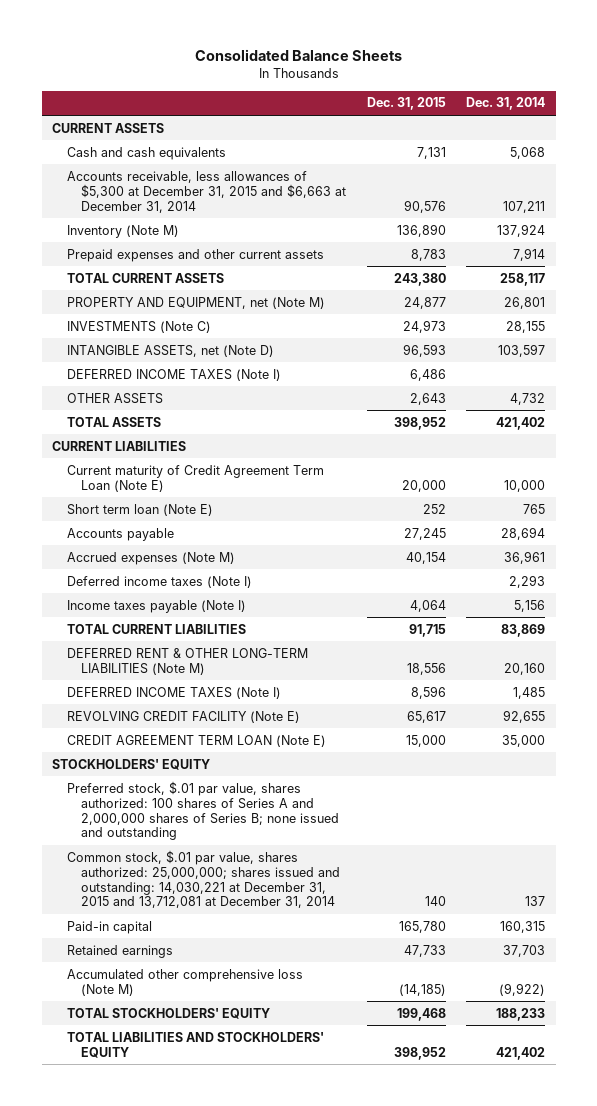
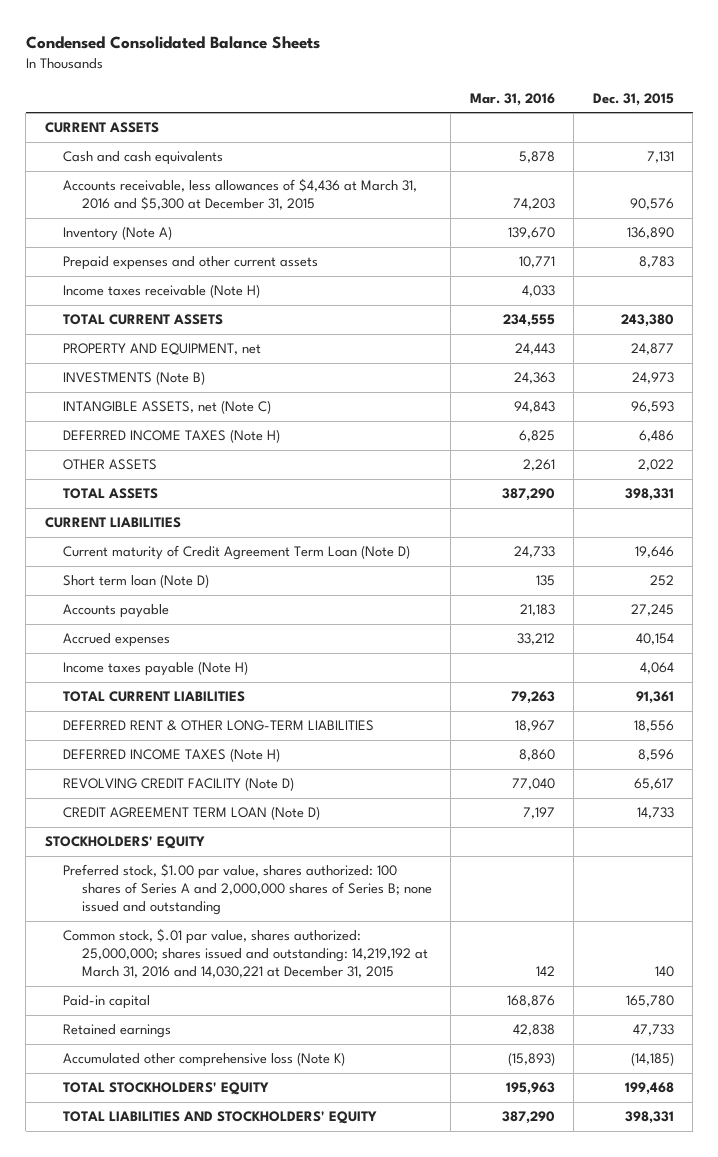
[194,49,402,62] Consolidated Balance Sheets -> [25,36,320,50] Condensed Consolidated Balance Sheets
[466,97,546,111] Dec. 31, 2014 -> none
none -> [469,92,555,106] Mar. 31, 2016
[66,170,347,213] Accounts receivable, less allowances of $5,300 at December 31, 2015 and $6,663 at December 31, 2014 -> [63,178,418,211] Accounts receivable, less allowances of $4,436 at March 31, 2016 and $5,300 at December 31, 2015
[66,224,179,238] Inventory (Note M) -> [63,226,173,242] Inventory (Note A)
none -> [63,284,261,299] Income taxes receivable (Note H)
[66,296,325,309] PROPERTY AND EQUIPMENT, net (Note M) -> [63,343,262,356] PROPERTY AND EQUIPMENT, net
[66,320,211,333] INVESTMENTS (Note C) -> [63,371,206,386] INVESTMENTS (Note B)
[66,344,274,357] INTANGIBLE ASSETS, net (Note D) -> [63,400,272,415] INTANGIBLE ASSETS, net (Note C)
[66,368,281,381] DEFERRED INCOME TAXES (Note I) -> [63,429,281,444] DEFERRED INCOME TAXES (Note H)
[409,392,446,405] 2,643 -> [637,459,674,472] 2,022
[393,416,446,430] 398,952 -> [624,488,674,502] 398,331
[66,464,324,492] Current maturity of Credit Agreement Term Loan (Note E) -> [63,545,411,561] Current maturity of Credit Agreement Term Loan (Note D)
[401,479,446,492] 20,000 -> [634,546,674,559] 19,646
[66,503,213,516] Short term loan (Note E) -> [63,574,210,589] Short term loan (Note D)
[66,575,252,588] Deferred income taxes (Note I) -> none
[66,551,235,565] Accrued expenses (Note M) -> [63,633,171,648] Accrued expenses
[66,599,246,613] Income taxes payable (Note I) -> [63,661,249,677] Income taxes payable (Note H)
[408,623,446,637] 91,715 -> [635,691,674,705] 91,361
[66,647,308,675] DEFERRED RENT & OTHER LONG-TERM LIABILITIES (Note M) -> [63,720,375,732] DEFERRED RENT & OTHER LONG-TERM LIABILITIES
[66,686,281,699] DEFERRED INCOME TAXES (Note I) -> [63,748,281,763] DEFERRED INCOME TAXES (Note H)
[66,710,300,723] REVOLVING CREDIT FACILITY (Note E) -> [63,777,295,792] REVOLVING CREDIT FACILITY (Note D)
[66,734,326,747] CREDIT AGREEMENT TERM LOAN (Note E) -> [63,806,321,821] CREDIT AGREEMENT TERM LOAN (Note D)
[405,734,446,747] 15,000 -> [636,807,674,820] 14,733
[66,780,340,841] Preferred stock, $.01 par value, shares authorized: 100 shares of Series A and 2,000,000 shares of Series B; none issued and outstanding -> [63,863,432,916] Preferred stock, $1.00 par value, shares authorized: 100 shares of Series A and 2,000,000 shares of Series B; none issued and outstanding
[66,849,341,909] Common stock, $.01 par value, shares authorized: 25,000,000; shares issued and outstanding: 14,030,221 at December 31, 2015 and 13,712,081 at December 31, 2014 -> [63,928,428,979] Common stock, $.01 par value, shares authorized: 25,000,000; shares issued and outstanding: 14,219,192 at March 31, 2016 and 14,030,221 at December 31, 2015
[66,968,303,996] Accumulated other comprehensive loss (Note M) -> [63,1052,346,1068] Accumulated other comprehensive loss (Note K)
[393,1046,446,1060] 398,952 -> [624,1111,674,1125] 398,331

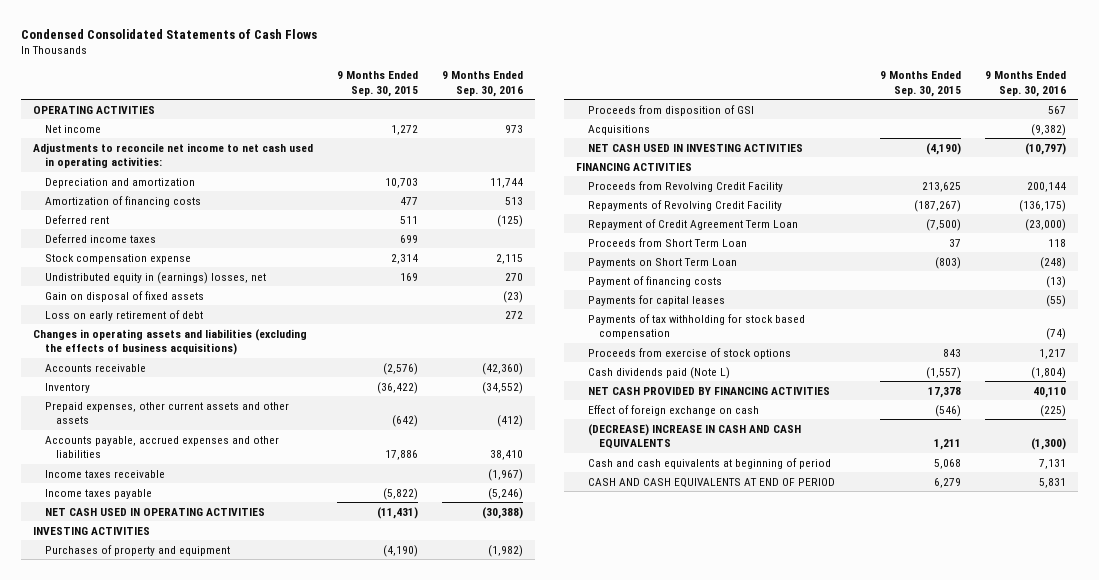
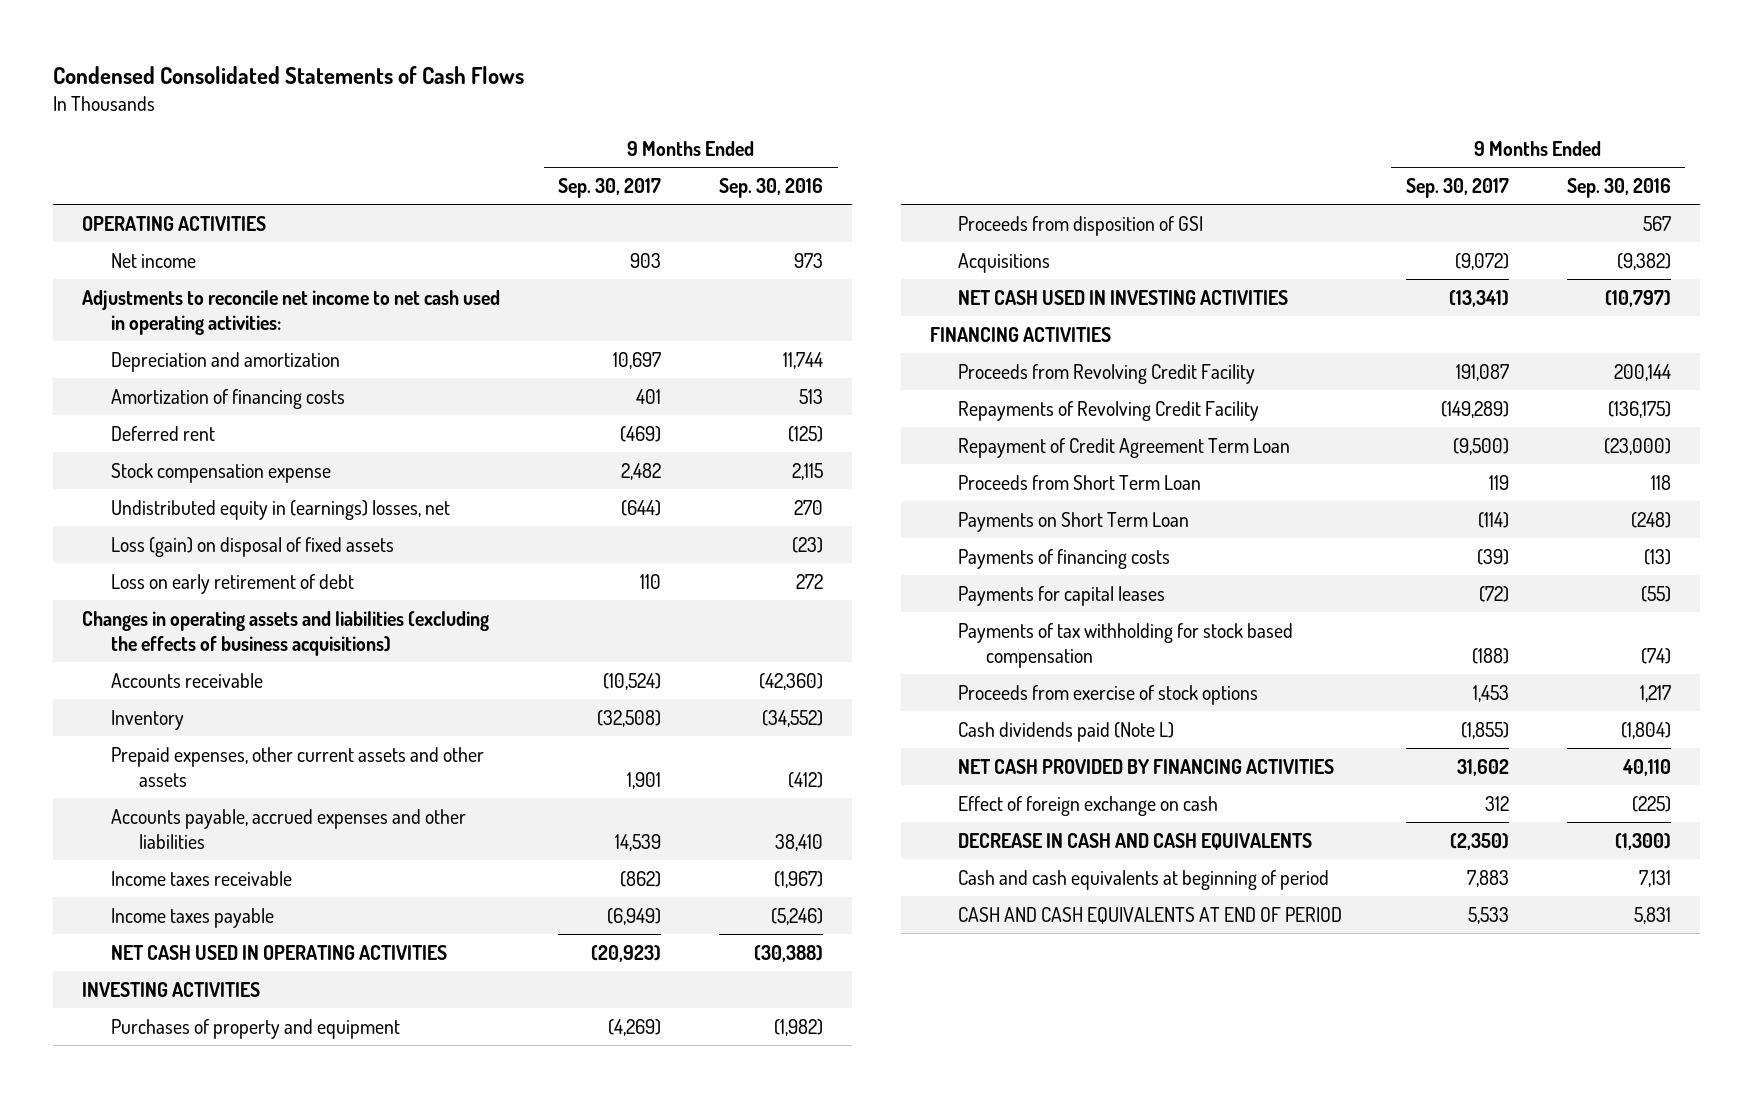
[337,70,419,97] 9 Months Ended Sep. 30, 2015 -> none
none -> [558,177,662,198] Sep. 30, 2017
[44,233,156,243] Deferred income taxes -> none
[44,290,204,302] Gain on disposal of fixed assets -> [110,536,394,557] Loss (gain) on disposal of fixed assets
[587,275,722,287] Payment of financing costs -> [958,548,1171,569] Payments of financing costs
[587,423,801,450] (DECREASE) INCREASE IN CASH AND CASH EQUIVALENTS -> [958,832,1313,850] DECREASE IN CASH AND CASH EQUIVALENTS

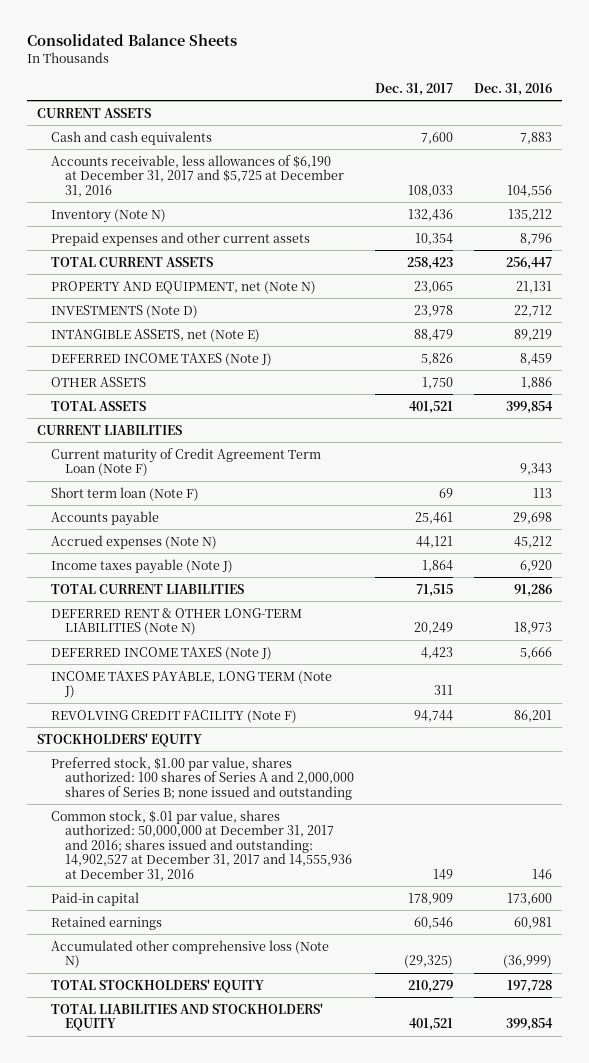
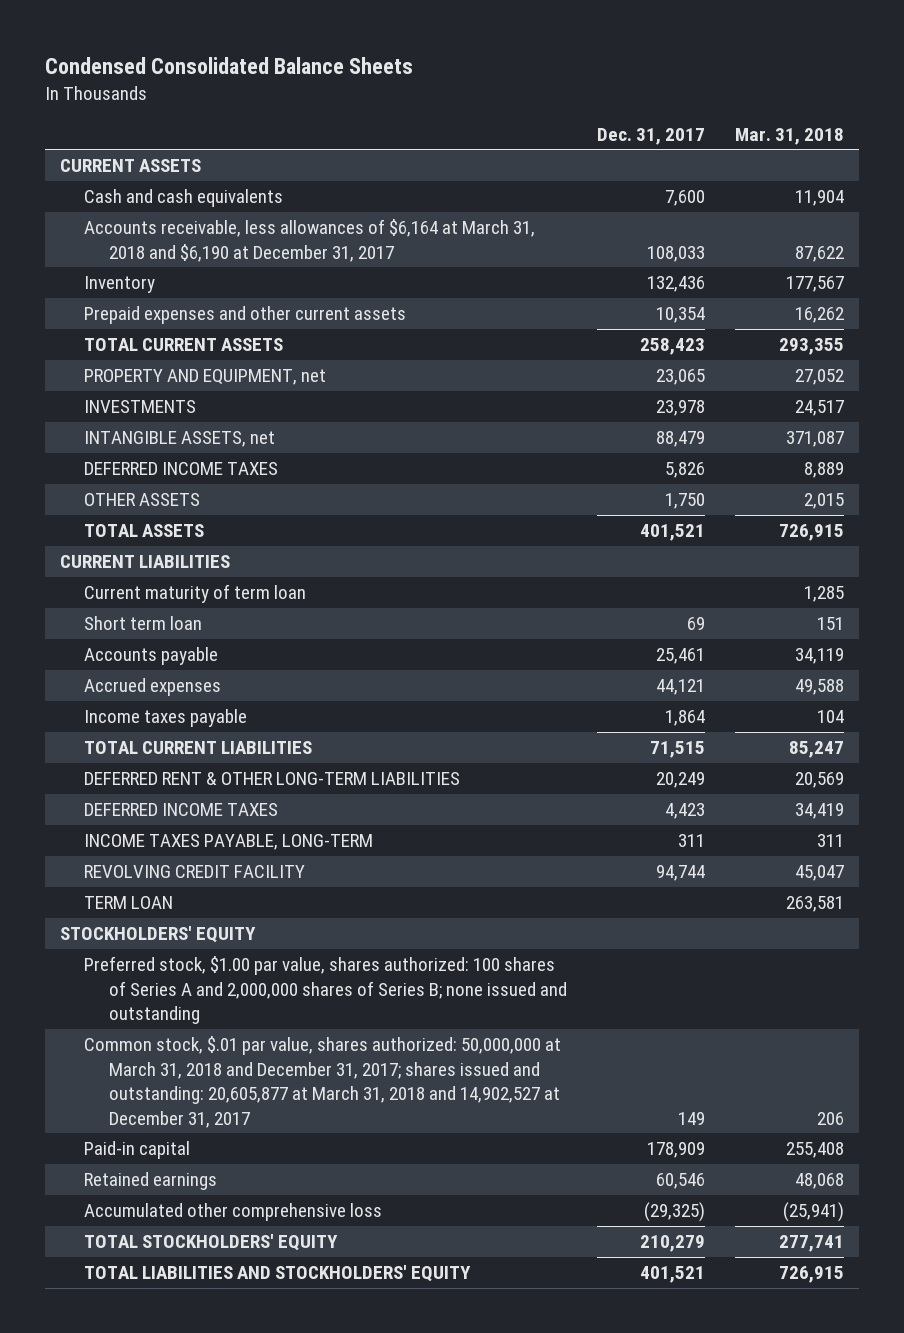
[26,34,237,47] Consolidated Balance Sheets -> [44,57,413,75] Condensed Consolidated Balance Sheets
[473,82,552,96] Dec. 31, 2016 -> none
none -> [735,127,845,145] Mar. 31, 2018
[51,154,344,197] Accounts receivable, less allowances of $6,190 at December 31, 2017 and $5,725 at December 31, 2016 -> [84,219,536,262] Accounts receivable, less allowances of $6,164 at March 31, 2018 and $6,190 at December 31, 2017
[51,208,167,223] Inventory (Note N) -> [84,276,156,294] Inventory
[51,280,317,294] PROPERTY AND EQUIPMENT, net (Note N) -> [84,369,327,386] PROPERTY AND EQUIPMENT, net
[51,304,199,318] INVESTMENTS (Note D) -> [84,400,197,414] INVESTMENTS
[51,328,261,342] INTANGIBLE ASSETS, net (Note E) -> [84,431,276,448] INTANGIBLE ASSETS, net
[51,352,273,366] DEFERRED INCOME TAXES (Note J) -> [84,462,279,476] DEFERRED INCOME TAXES
[51,447,322,477] Current maturity of Credit Agreement Term Loan (Note F) -> [84,584,307,604] Current maturity of term loan
[51,486,200,501] Short term loan (Note F) -> [84,616,203,631] Short term loan
[51,534,218,549] Accrued expenses (Note N) -> [84,678,222,697] Accrued expenses
[51,558,234,574] Income taxes payable (Note J) -> [84,709,248,728] Income taxes payable
[51,607,303,636] DEFERRED RENT & OTHER LONG-TERM LIABILITIES (Note N) -> [84,772,461,786] DEFERRED RENT & OTHER LONG-TERM LIABILITIES
[51,646,273,660] DEFERRED INCOME TAXES (Note J) -> [84,803,279,817] DEFERRED INCOME TAXES
[51,670,333,699] INCOME TAXES PAYABLE, LONG TERM (Note J) -> [84,834,374,851] INCOME TAXES PAYABLE, LONG-TERM
[51,709,298,723] REVOLVING CREDIT FACILITY (Note F) -> [84,865,306,879] REVOLVING CREDIT FACILITY
none -> [84,896,174,910] TERM LOAN
[51,809,352,882] Common stock, $.01 par value, shares authorized: 50,000,000 at December 31, 2017 and 2016; shares issued and outstanding: 14,902,527 at December 31, 2017 and 14,555,936 at December 31, 2016 -> [84,1036,562,1128] Common stock, $.01 par value, shares authorized: 50,000,000 at March 31, 2018 and December 31, 2017; shares issued and outstanding: 20,605,877 at March 31, 2018 and 14,902,527 at December 31, 2017
[51,939,330,969] Accumulated other comprehensive loss (Note N) -> [84,1203,383,1222] Accumulated other comprehensive loss

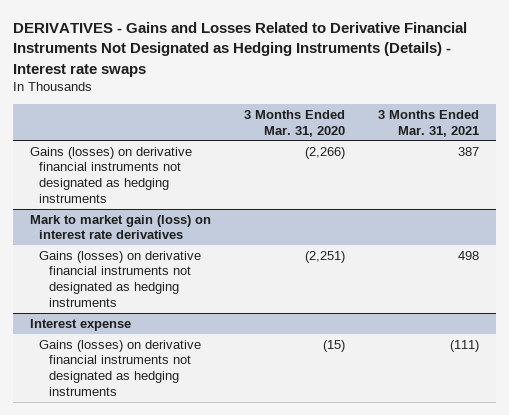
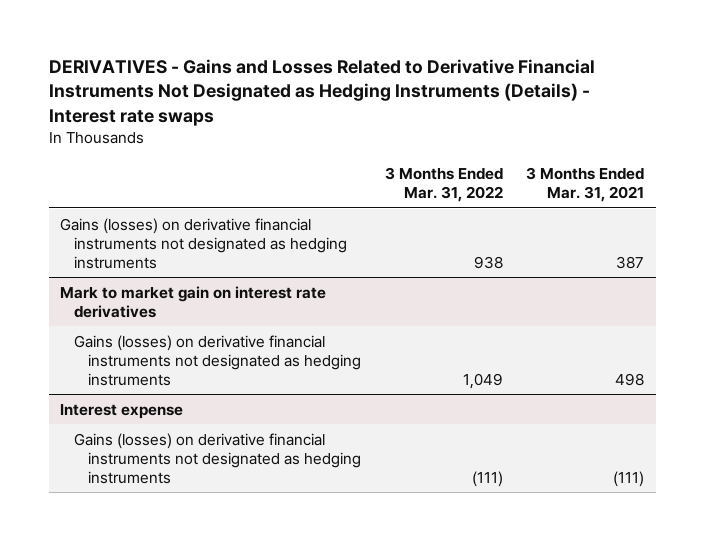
[244,109,346,137] 3 Months Ended Mar. 31, 2020 -> none
none -> [384,167,503,203] 3 Months Ended Mar. 31, 2022
[29,214,211,240] Mark to market gain (loss) on interest rate derivatives -> [60,285,327,318] Mark to market gain on interest rate derivatives

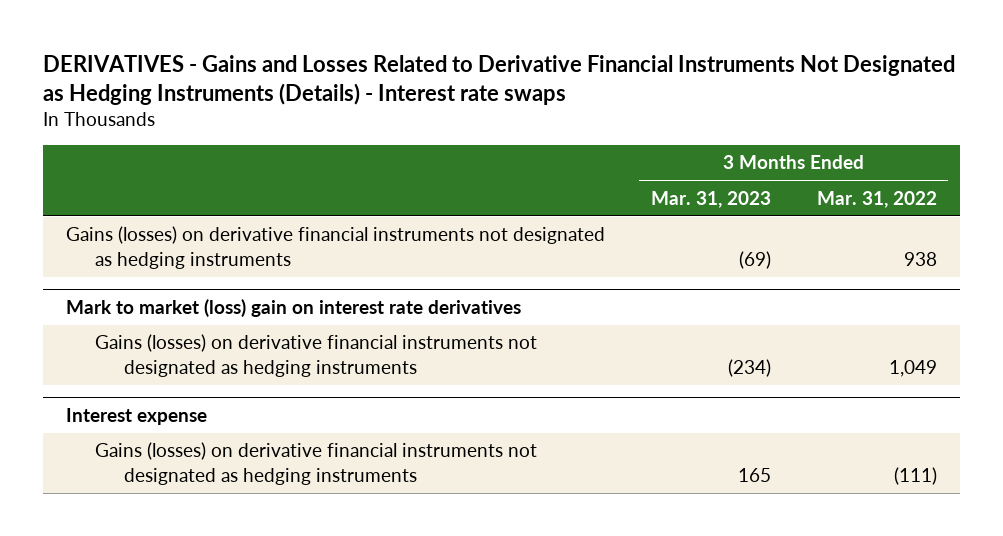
[526,167,645,203] 3 Months Ended Mar. 31, 2021 -> none
none -> [650,190,771,208] Mar. 31, 2023
[60,285,327,318] Mark to market gain on interest rate derivatives -> [65,298,521,317] Mark to market (loss) gain on interest rate derivatives

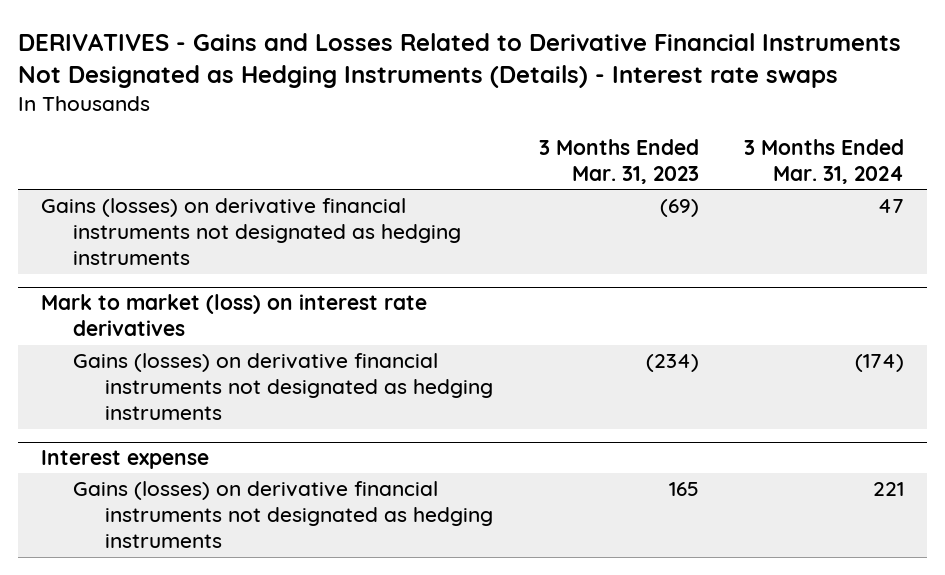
[816,190,937,208] Mar. 31, 2022 -> none
none -> [744,138,905,185] 3 Months Ended Mar. 31, 2024
[65,298,521,317] Mark to market (loss) gain on interest rate derivatives -> [41,294,428,337] Mark to market (loss) on interest rate derivatives

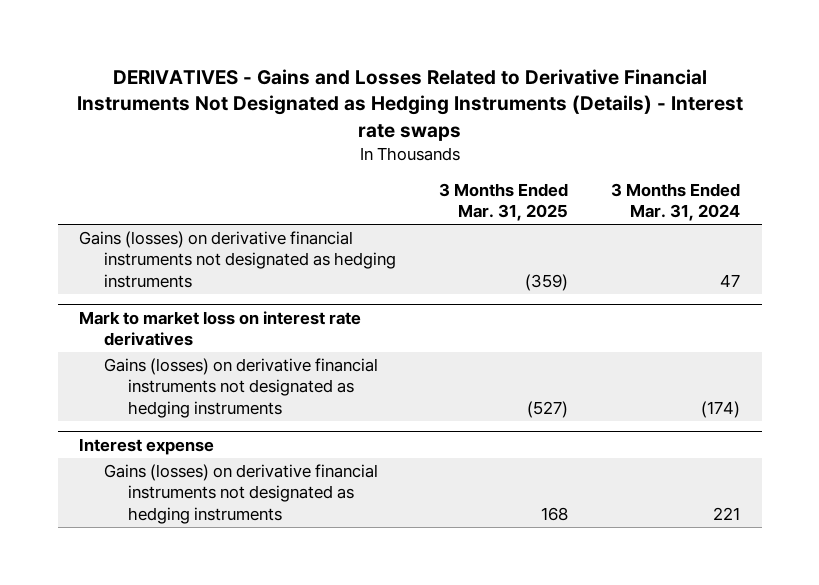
[538,138,699,185] 3 Months Ended Mar. 31, 2023 -> none
none -> [438,183,568,222] 3 Months Ended Mar. 31, 2025
[41,294,428,337] Mark to market (loss) on interest rate derivatives -> [79,310,362,347] Mark to market loss on interest rate derivatives

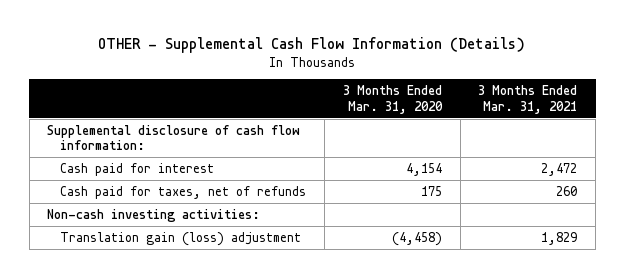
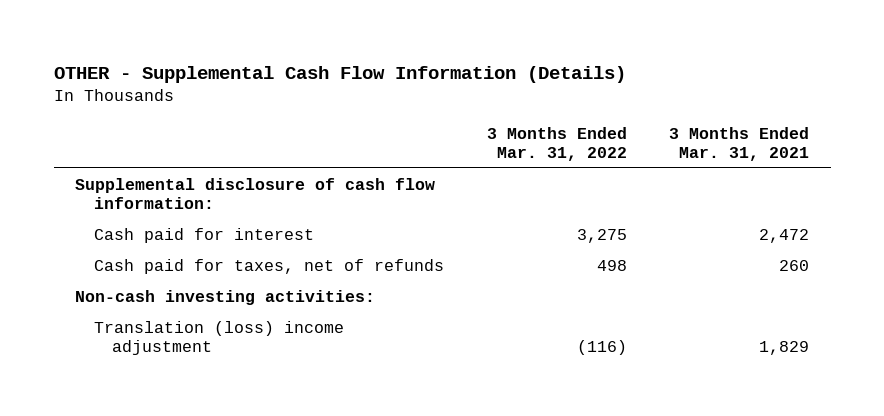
[342,85,443,114] 3 Months Ended Mar. 31, 2020 -> none
none -> [486,126,627,161] 3 Months Ended Mar. 31, 2022
[60,231,302,246] Translation gain (loss) adjustment -> [93,320,344,356] Translation (loss) income adjustment

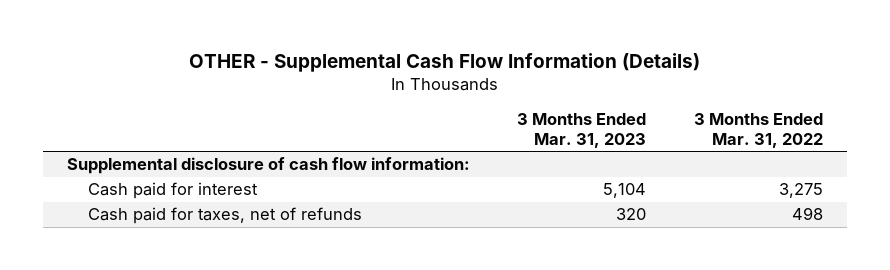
[669,126,810,161] 3 Months Ended Mar. 31, 2021 -> none
none -> [517,113,647,148] 3 Months Ended Mar. 31, 2023
[75,289,376,305] Non-cash investing activities: -> none
[93,320,344,356] Translation (loss) income adjustment -> none

